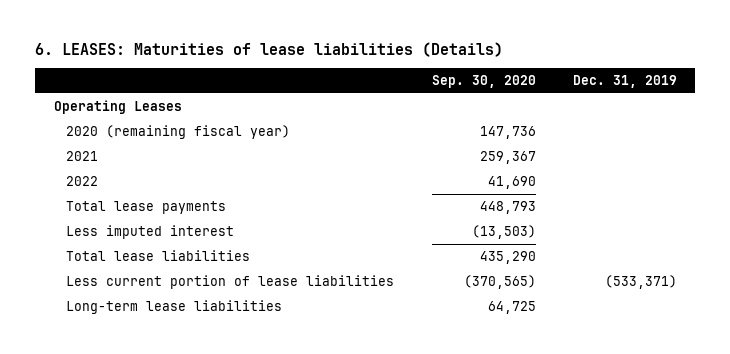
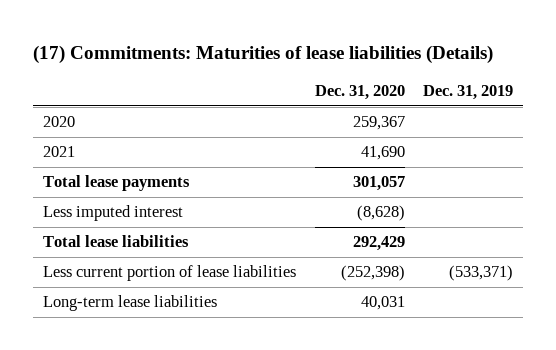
[35,41,504,57] 6. LEASES: Maturities of lease liabilities (Details) -> [33,45,494,65] (17) Commitments: Maturities of lease liabilities (Details)
[431,74,536,88] Sep. 30, 2020 -> none
none -> [314,85,405,101] Dec. 31, 2020
[53,100,182,115] Operating Leases -> none
[66,125,291,140] 2020 (remaining fiscal year) -> [42,116,75,128] 2020
[66,176,99,187] 2022 -> none

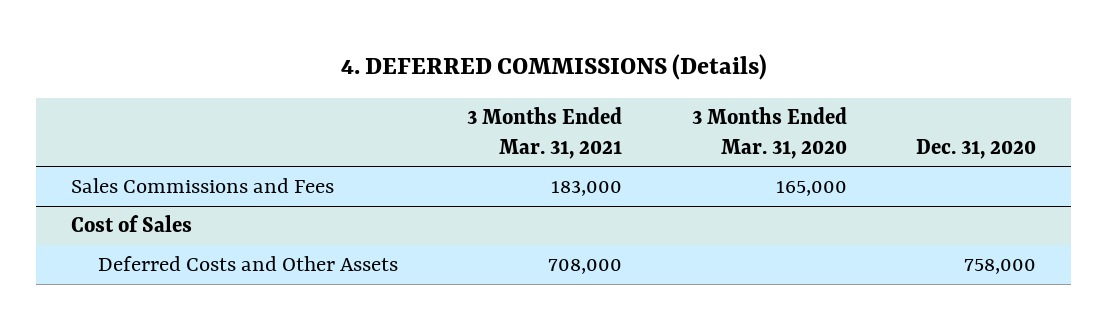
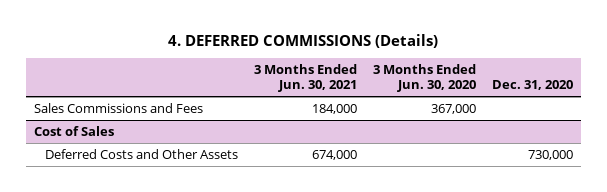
[467,107,623,159] 3 Months Ended Mar. 31, 2021 -> none
[691,107,847,159] 3 Months Ended Mar. 31, 2020 -> none
none -> [254,63,358,93] 3 Months Ended Jun. 30, 2021
none -> [373,63,477,93] 3 Months Ended Jun. 30, 2020
[964,259,1037,275] 758,000 -> [527,149,573,160] 730,000

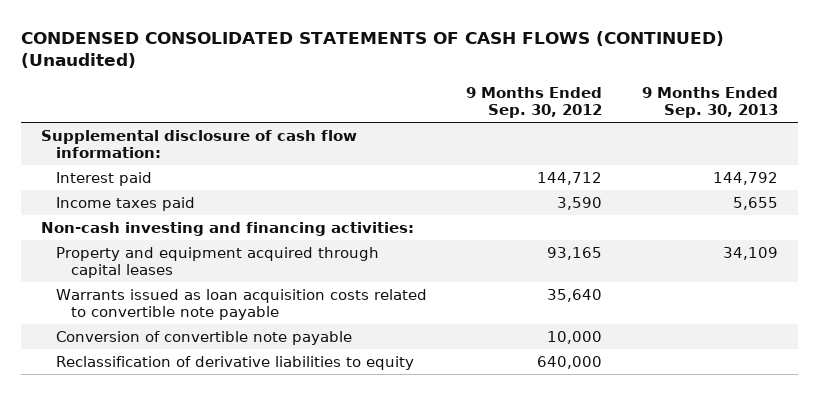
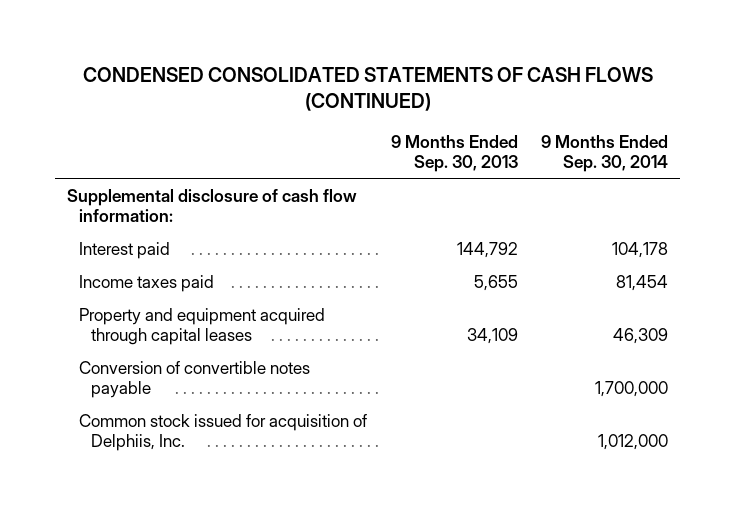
[21,30,725,68] CONDENSED CONSOLIDATED STATEMENTS OF CASH FLOWS (CONTINUED) (Unaudited) -> [82,66,653,111] CONDENSED CONSOLIDATED STATEMENTS OF CASH FLOWS (CONTINUED)
[466,86,603,118] 9 Months Ended Sep. 30, 2012 -> none
none -> [541,134,669,173] 9 Months Ended Sep. 30, 2014
[41,221,415,236] Non-cash investing and financing activities: -> none
[55,288,427,320] Warrants issued as loan acquisition costs related to convertible note payable -> none
[55,355,414,370] Reclassification of derivative liabilities to equity -> none
[55,330,352,345] Conversion of convertible note payable -> [79,360,311,399] Conversion of convertible notes payable
none -> [79,413,368,452] Common stock issued for acquisition of Delphiis, Inc.

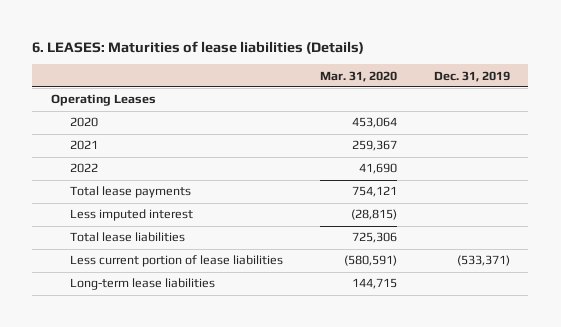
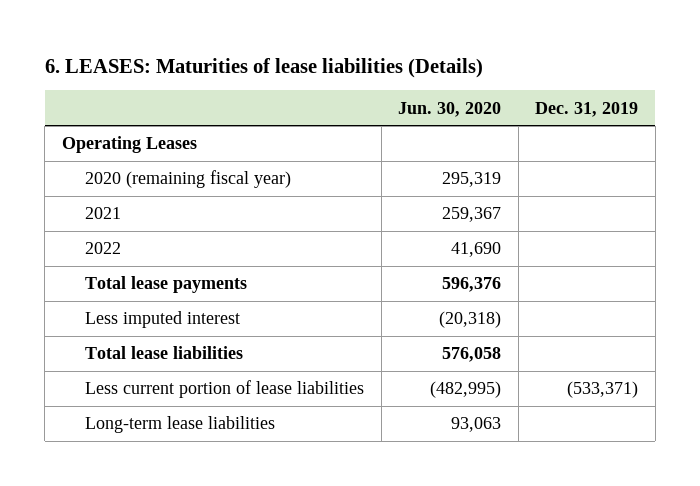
[319,70,397,82] Mar. 31, 2020 -> none
none -> [398,101,502,117] Jun. 30, 2020
[69,117,98,128] 2020 -> [85,170,292,189] 2020 (remaining fiscal year)

